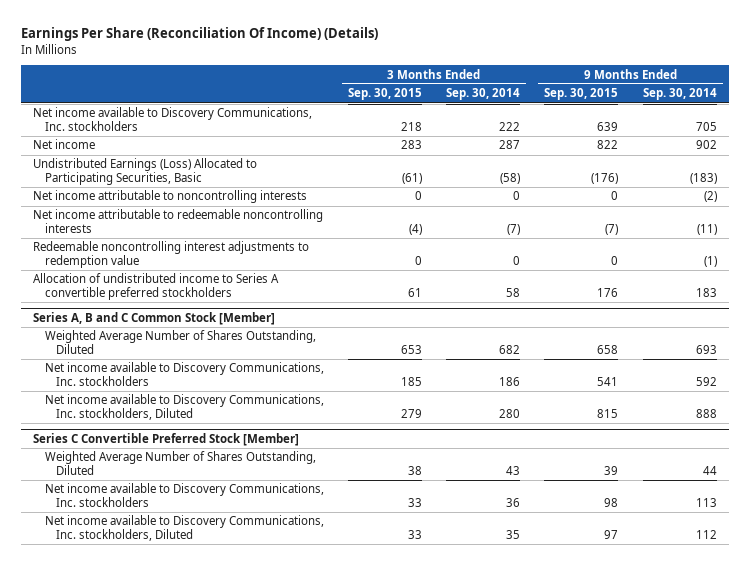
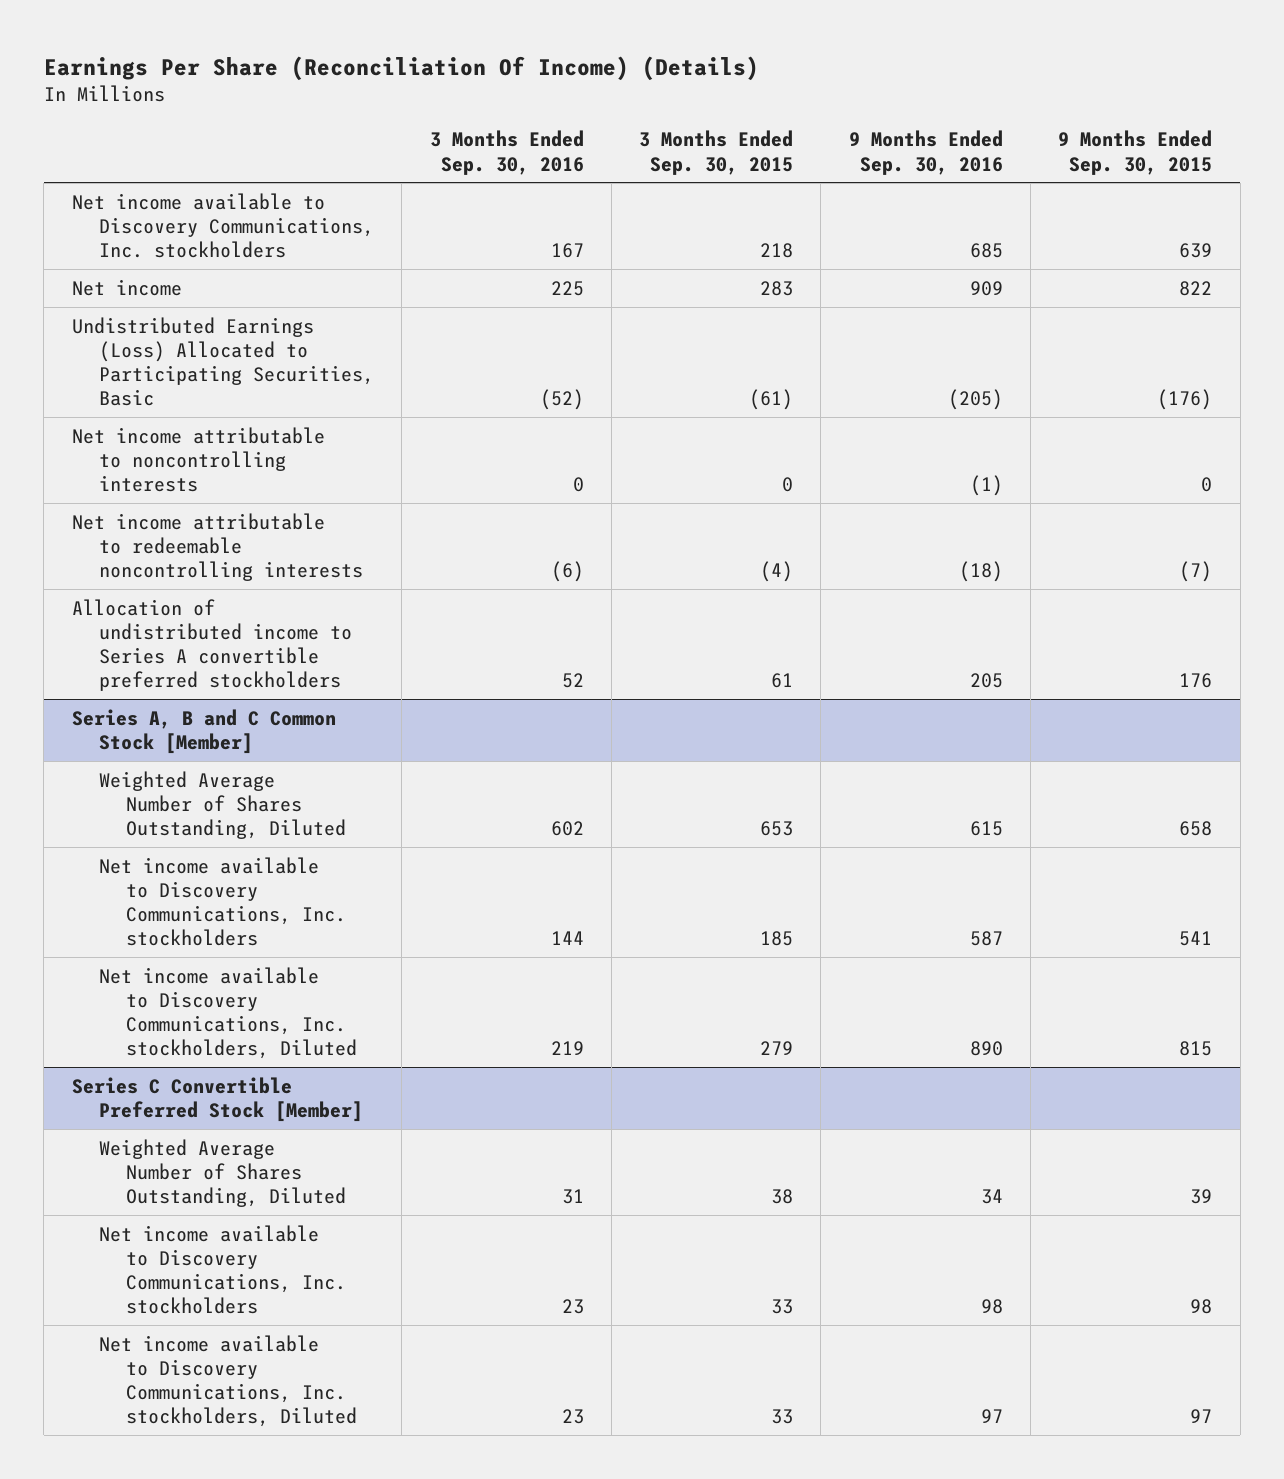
[446,88,521,101] Sep. 30, 2014 -> none
[642,88,717,101] Sep. 30, 2014 -> none
none -> [429,130,584,175] 3 Months Ended Sep. 30, 2016
none -> [848,130,1003,175] 9 Months Ended Sep. 30, 2016
[32,241,309,268] Redeemable noncontrolling interest adjustments to redemption value -> none

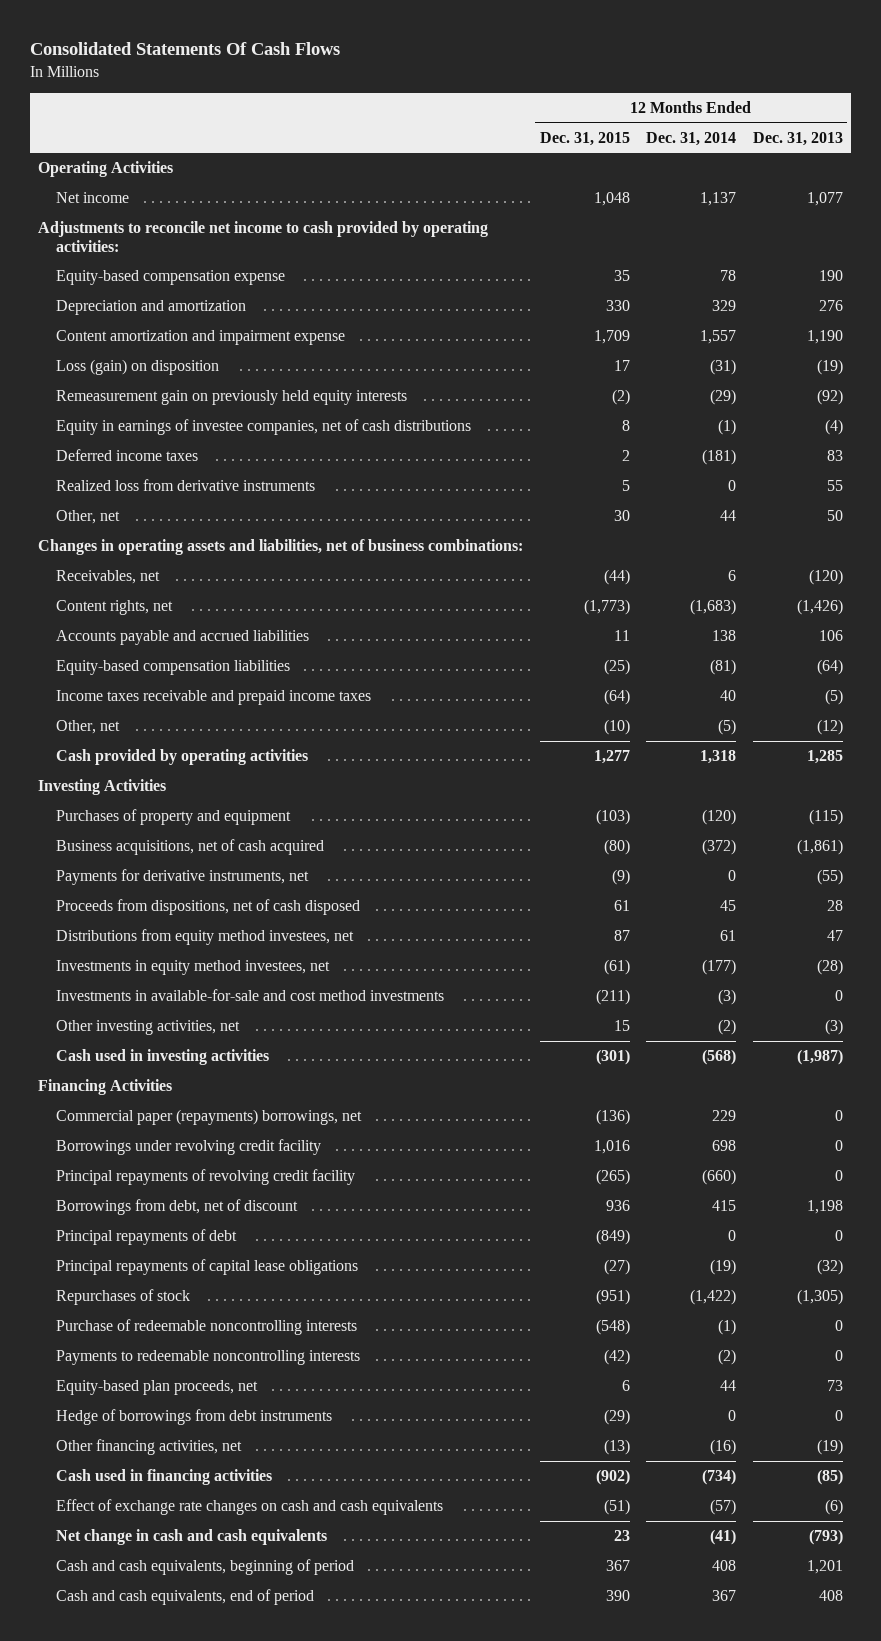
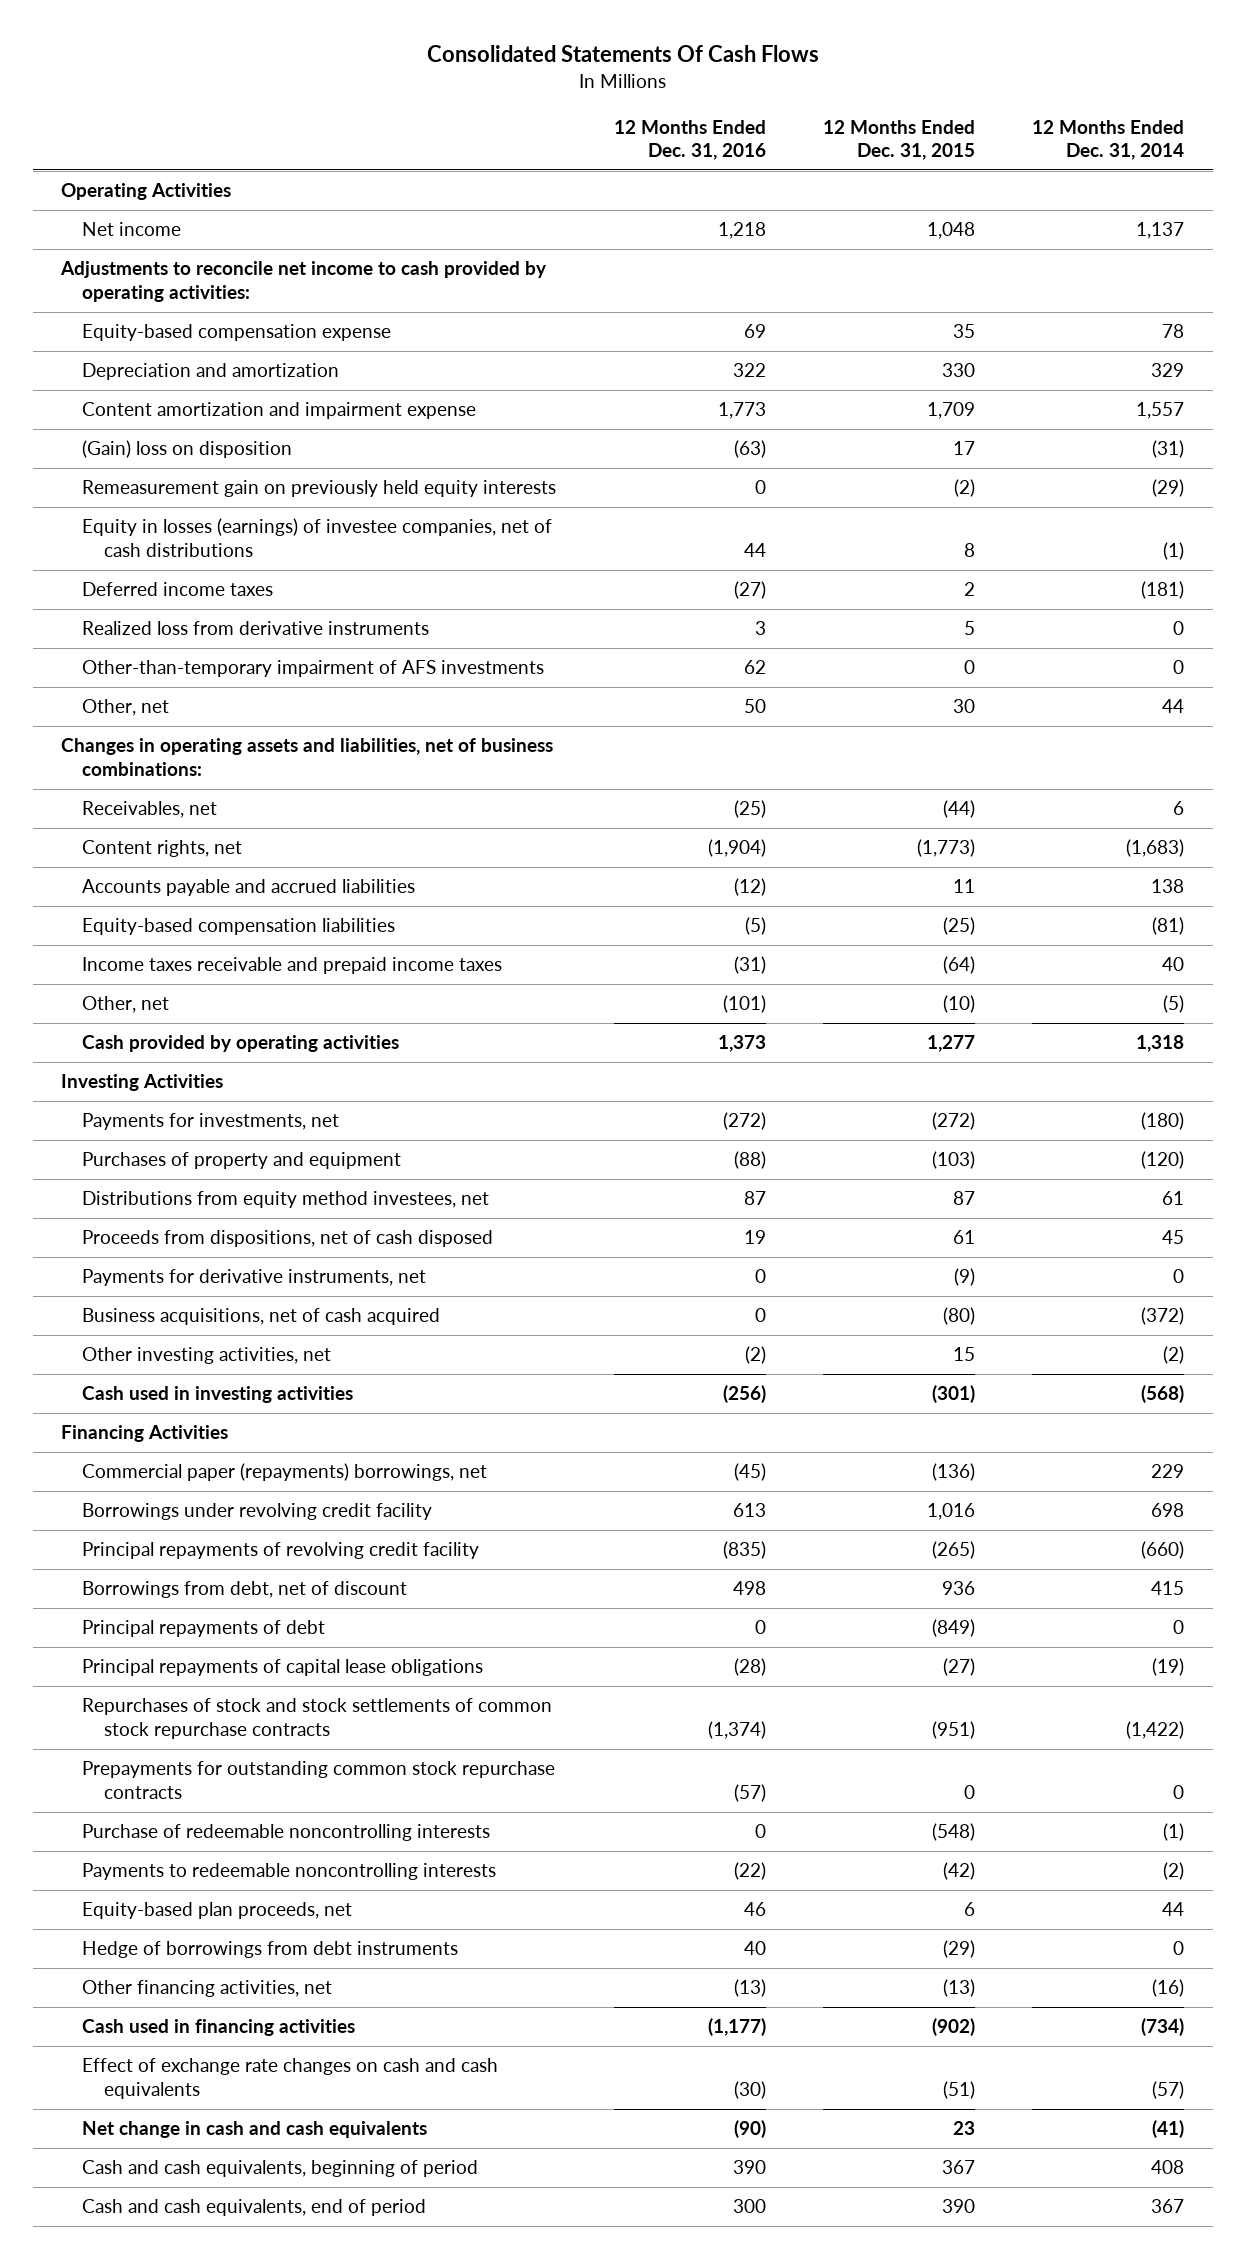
[752,131,843,146] Dec. 31, 2013 -> none
none -> [613,119,766,161] 12 Months Ended Dec. 31, 2016
[56,359,220,376] Loss (gain) on disposition -> [82,440,293,459] (Gain) loss on disposition
[56,419,472,436] Equity in earnings of investee companies, net of cash distributions -> [82,518,553,558] Equity in losses (earnings) of investee companies, net of cash distributions
none -> [82,660,545,678] Other-than-temporary impairment of AFS investments
none -> [82,1113,340,1131] Payments for investments, net
[56,960,331,976] Investments in equity method investees, net -> none
[56,989,445,1002] Investments in available-for-sale and cost method investments -> none
[56,899,361,916] Proceeds from dispositions, net of cash disposed -> [82,1230,494,1248] Proceeds from dispositions, net of cash disposed
[56,869,310,886] Payments for derivative instruments, net -> [82,1269,427,1287] Payments for derivative instruments, net
[56,839,325,856] Business acquisitions, net of cash acquired -> [82,1308,441,1326] Business acquisitions, net of cash acquired
[56,1289,191,1306] Repurchases of stock -> [82,1698,553,1740] Repurchases of stock and stock settlements of common stock repurchase contracts
none -> [82,1761,556,1800] Prepayments for outstanding common stock repurchase contracts

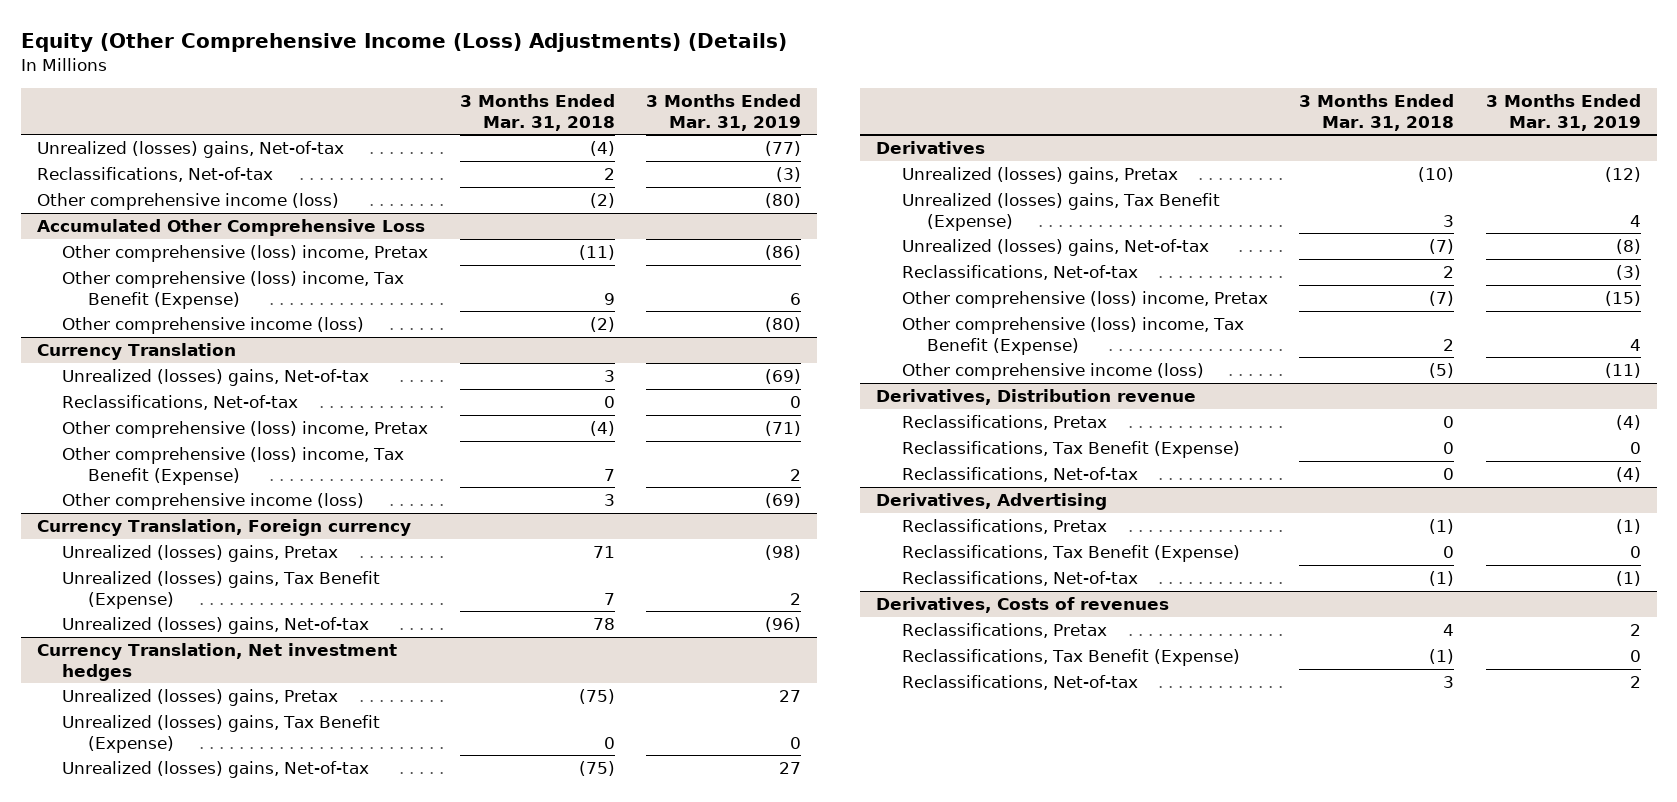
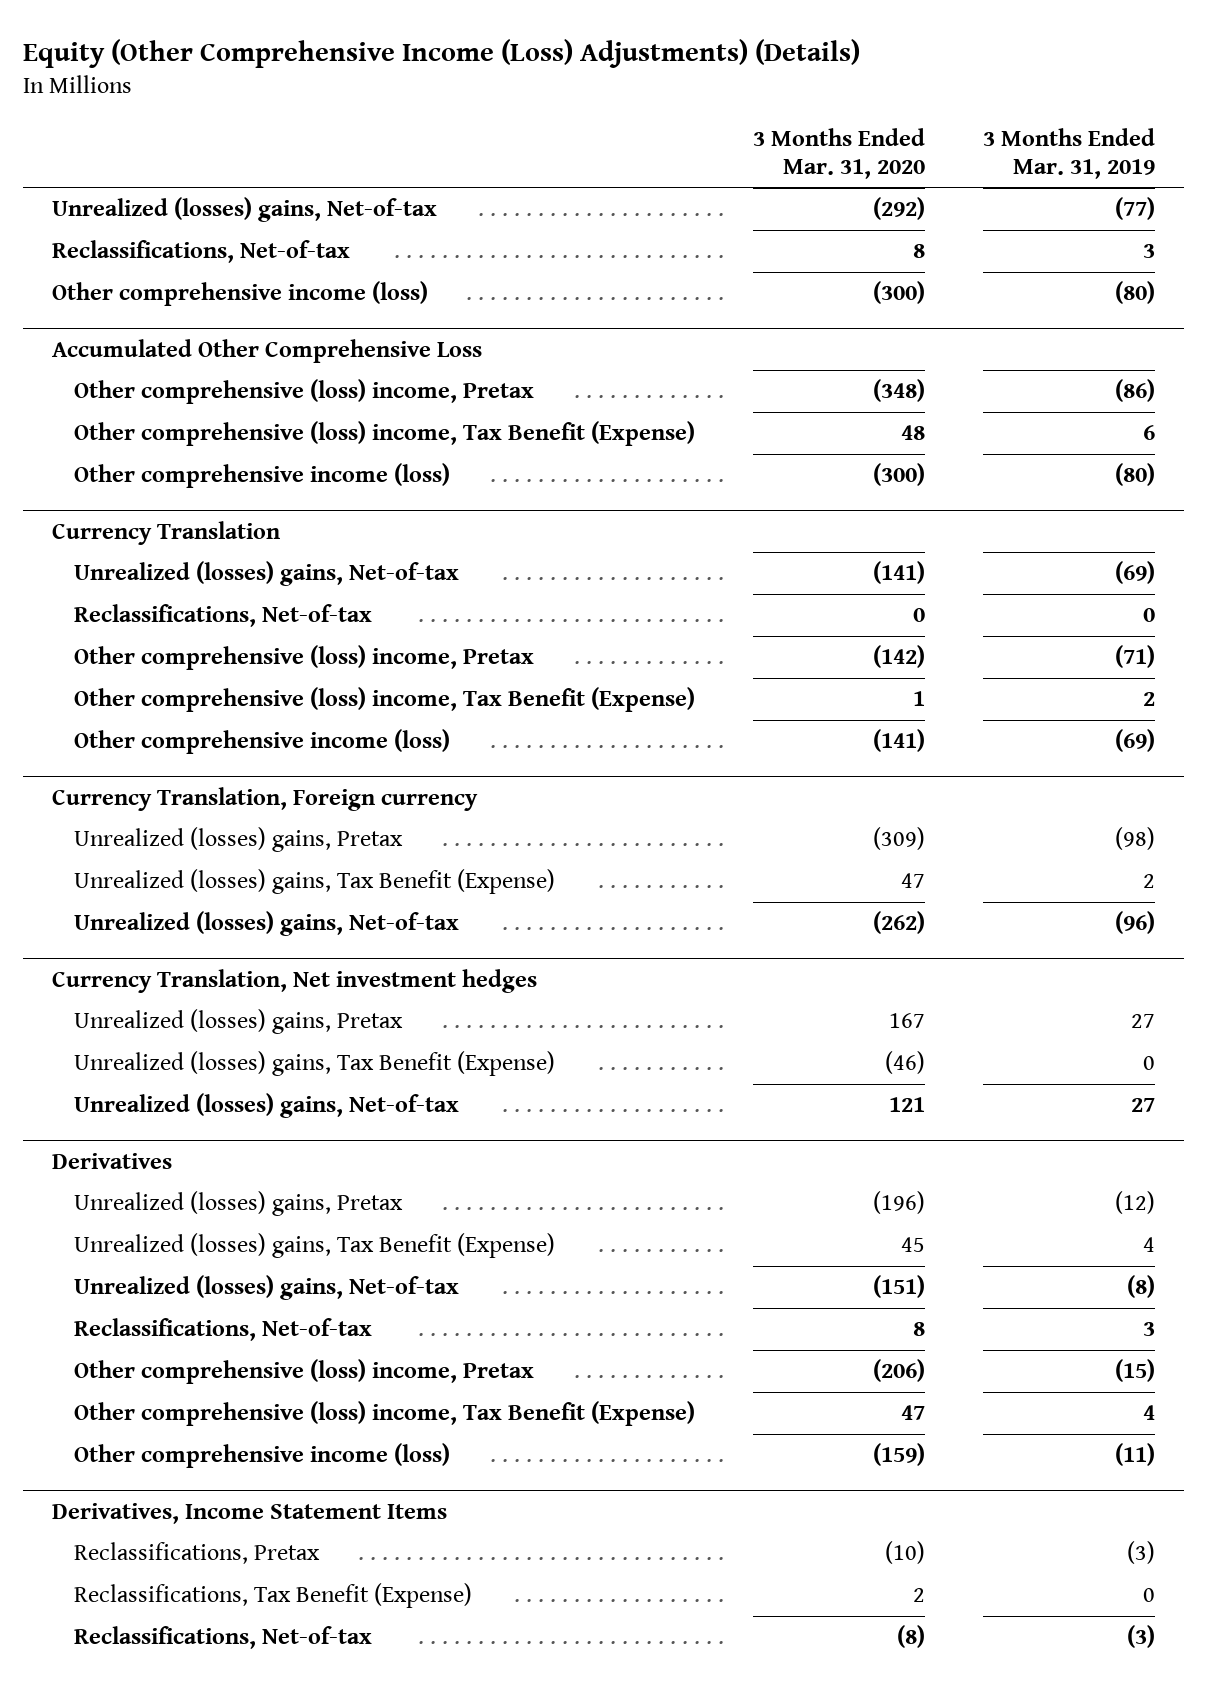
[459,94,615,131] 3 Months Ended Mar. 31, 2018 -> none
none -> [752,127,925,179] 3 Months Ended Mar. 31, 2020
[776,167,802,183] (3) -> [1142,244,1155,259] 3
[1615,265,1641,281] (3) -> [1142,1322,1155,1337] 3
[875,389,1196,406] Derivatives, Distribution revenue -> none
[901,441,1240,459] Reclassifications, Tax Benefit (Expense) -> none
[901,467,1138,483] Reclassifications, Net-of-tax -> none
[875,493,1107,511] Derivatives, Advertising -> none
[901,519,1107,535] Reclassifications, Pretax -> none
[901,545,1240,563] Reclassifications, Tax Benefit (Expense) -> none
[901,571,1138,587] Reclassifications, Net-of-tax -> none
[875,597,1169,614] Derivatives, Costs of revenues -> none
[901,623,1107,639] Reclassifications, Pretax -> none
none -> [52,1502,448,1524] Derivatives, Income Statement Items
[1615,415,1641,431] (4) -> [1126,1541,1155,1565] (3)
[1629,676,1641,689] 2 -> [1126,1625,1155,1649] (3)

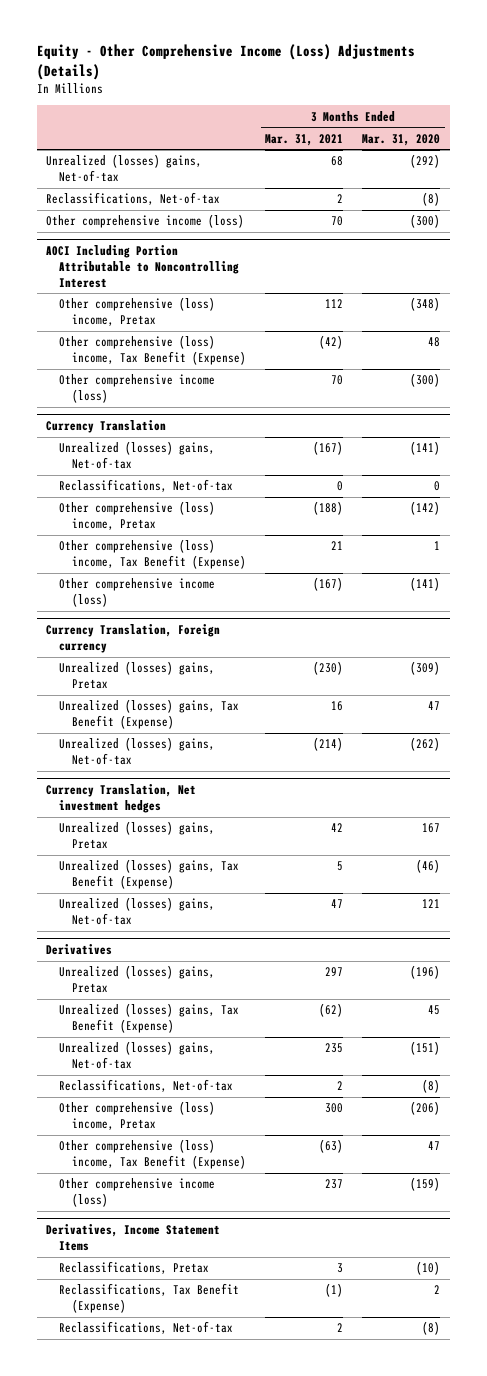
[23,38,861,68] Equity (Other Comprehensive Income (Loss) Adjustments) (Details) -> [36,44,415,80] Equity - Other Comprehensive Income (Loss) Adjustments (Details)
[982,127,1155,179] 3 Months Ended Mar. 31, 2019 -> none
none -> [265,133,344,146] Mar. 31, 2021
[912,244,925,259] 8 -> [422,192,441,207] (8)
[52,338,483,363] Accumulated Other Comprehensive Loss -> none
none -> [46,245,240,288] AOCI Including Portion Attributable to Noncontrolling Interest
[912,1322,925,1337] 8 -> [422,1079,441,1094] (8)

